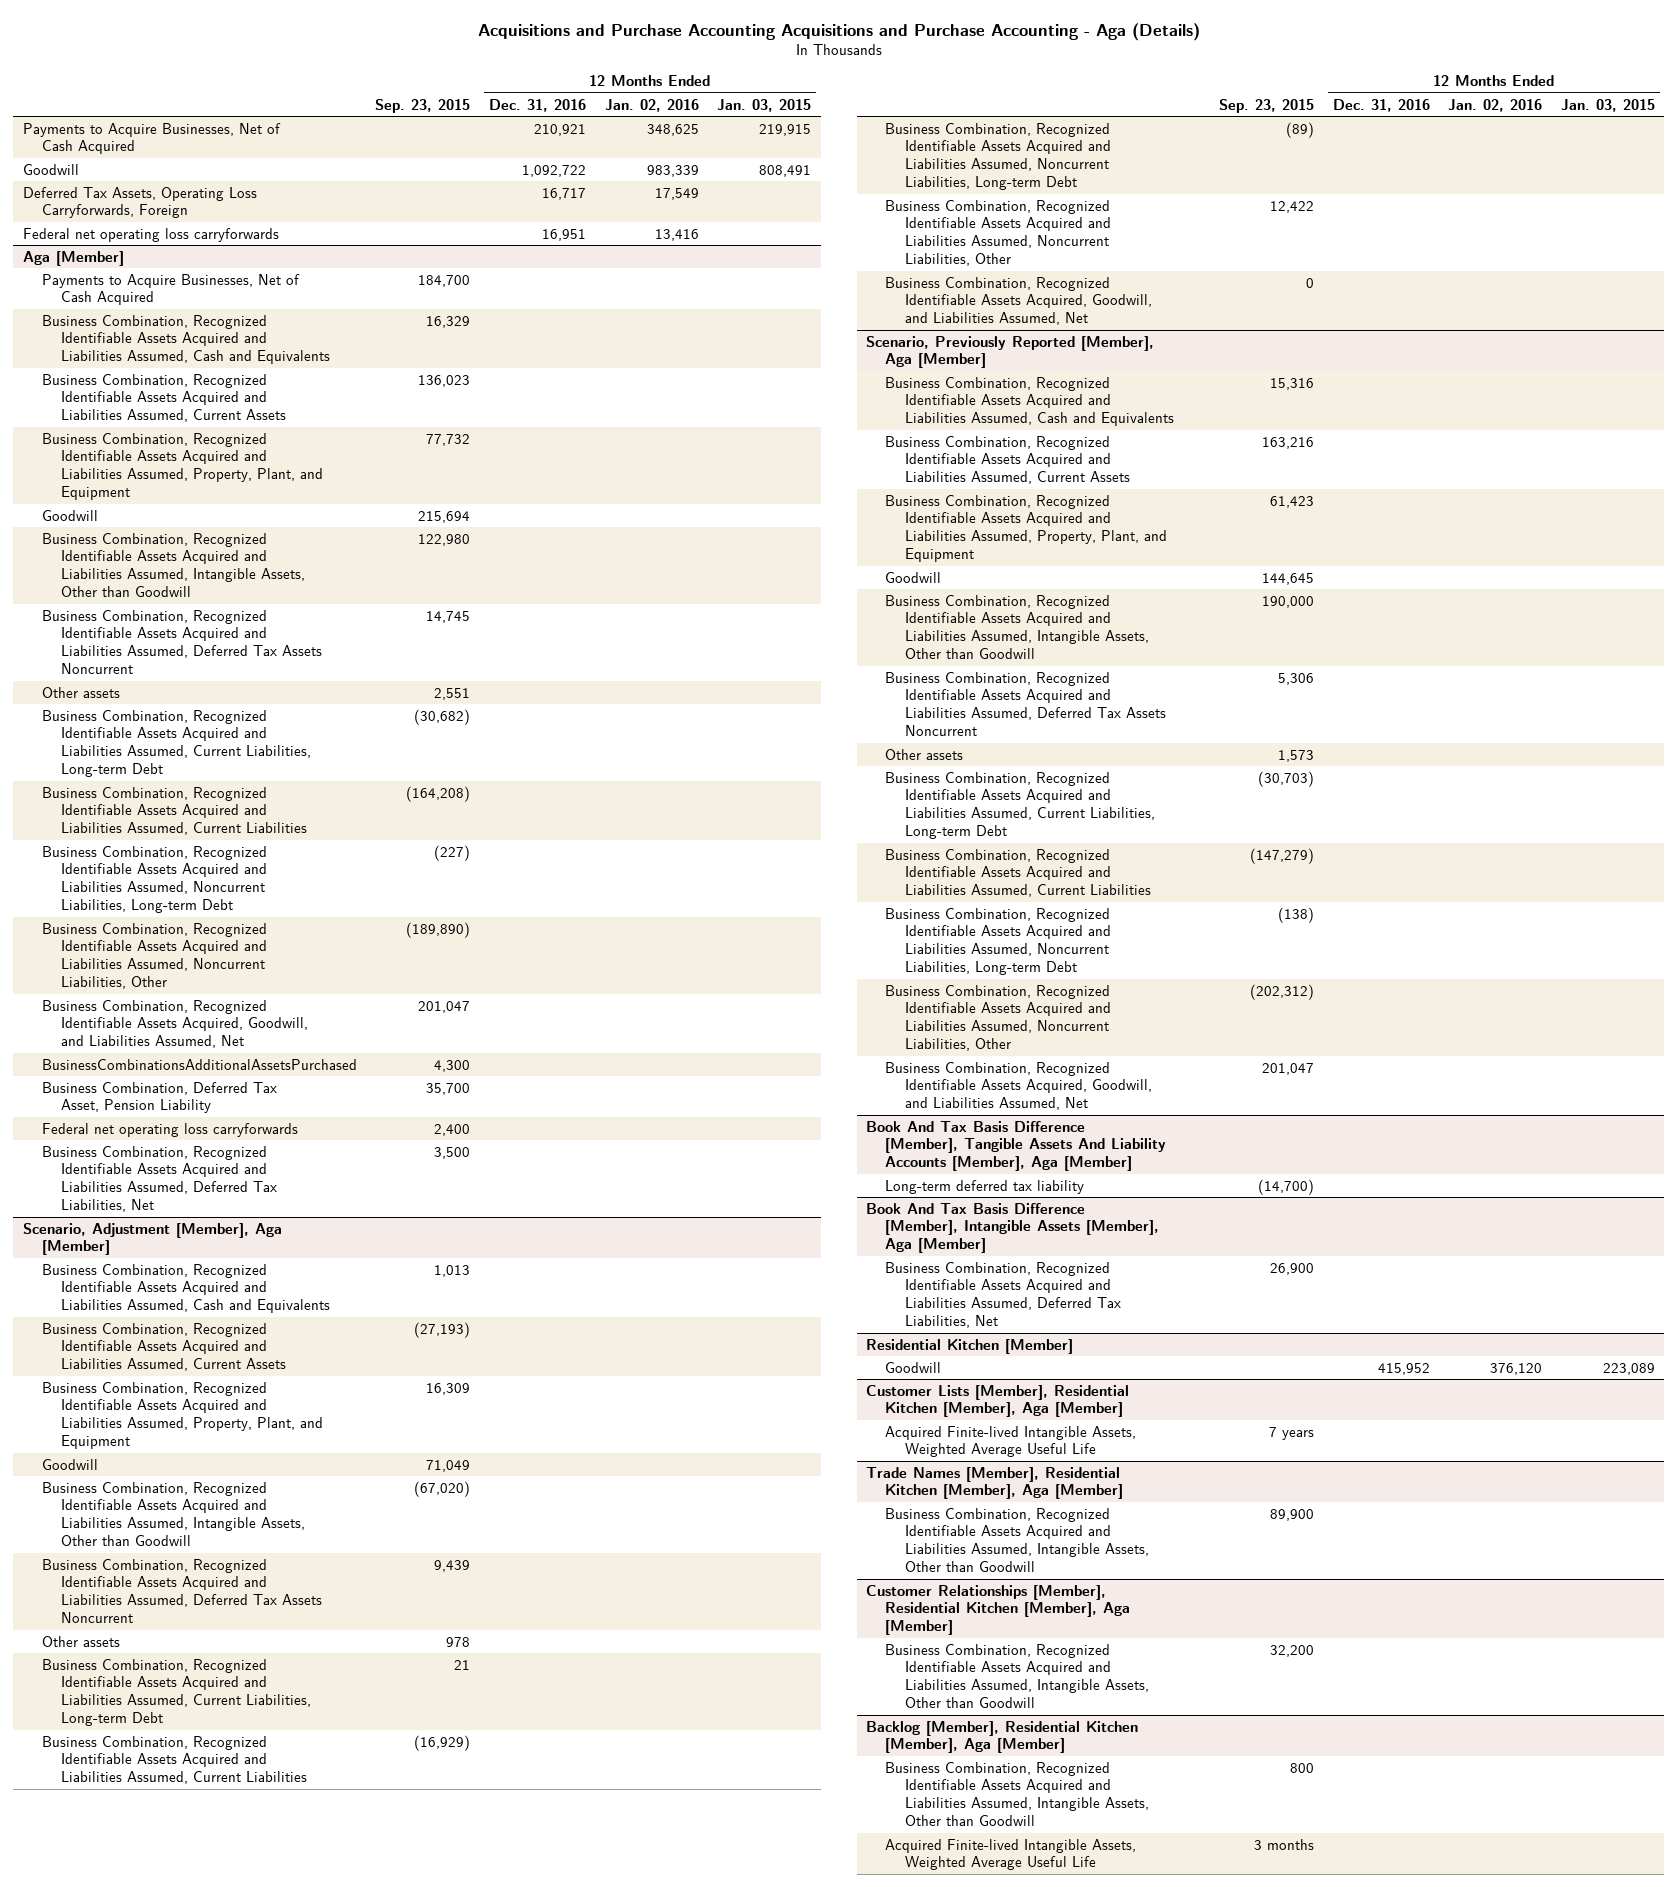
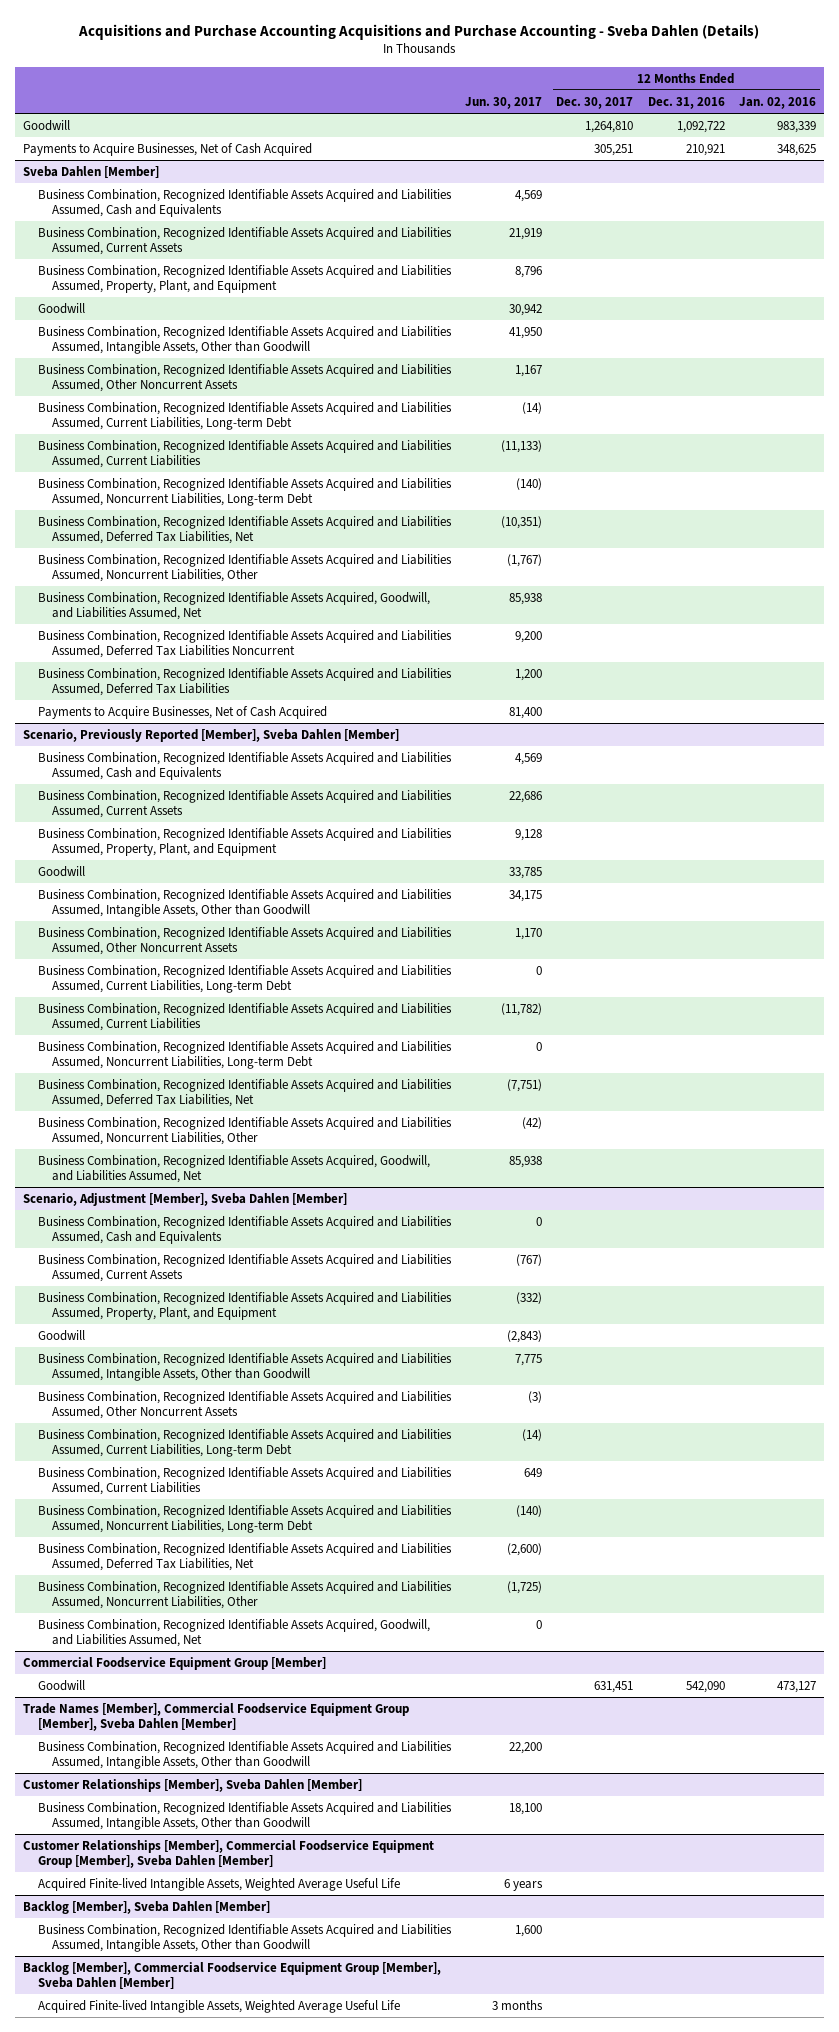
[477,22,1200,41] Acquisitions and Purchase Accounting Acquisitions and Purchase Accounting - Aga (Details) -> [78,23,760,40] Acquisitions and Purchase Accounting Acquisitions and Purchase Accounting - Sveba Dahlen (Details)
[375,98,471,113] Sep. 23, 2015 -> none
[717,98,812,112] Jan. 03, 2015 -> none
none -> [464,96,542,109] Jun. 30, 2017
none -> [556,96,634,109] Dec. 30, 2017
[22,186,257,219] Deferred Tax Assets, Operating Loss Carryforwards, Foreign -> none
[22,227,279,242] Federal net operating loss carryforwards -> none
[22,250,124,266] Aga [Member] -> none
[41,273,300,306] Payments to Acquire Businesses, Net of Cash Acquired -> none
[41,314,331,365] Business Combination, Recognized Identifiable Assets Acquired and Liabilities Assumed, Cash and Equivalents -> none
[41,373,287,423] Business Combination, Recognized Identifiable Assets Acquired and Liabilities Assumed, Current Assets -> none
[41,432,324,500] Business Combination, Recognized Identifiable Assets Acquired and Liabilities Assumed, Property, Plant, and Equipment -> none
[41,509,98,521] Goodwill -> none
[41,532,306,597] Business Combination, Recognized Identifiable Assets Acquired and Liabilities Assumed, Intangible Assets, Other than Goodwill -> none
[41,609,323,674] Business Combination, Recognized Identifiable Assets Acquired and Liabilities Assumed, Deferred Tax Assets Noncurrent -> none
[41,686,120,698] Other assets -> none
[41,709,312,777] Business Combination, Recognized Identifiable Assets Acquired and Liabilities Assumed, Current Liabilities, Long-term Debt -> none
[41,786,308,836] Business Combination, Recognized Identifiable Assets Acquired and Liabilities Assumed, Current Liabilities -> none
[41,845,268,913] Business Combination, Recognized Identifiable Assets Acquired and Liabilities Assumed, Noncurrent Liabilities, Long-term Debt -> none
[41,922,268,989] Business Combination, Recognized Identifiable Assets Acquired and Liabilities Assumed, Noncurrent Liabilities, Other -> none
[41,999,309,1049] Business Combination, Recognized Identifiable Assets Acquired, Goodwill, and Liabilities Assumed, Net -> none
[41,1058,357,1070] BusinessCombinationsAdditionalAssetsPurchased -> none
[41,1081,277,1114] Business Combination, Deferred Tax Asset, Pension Liability -> none
[41,1122,298,1137] Federal net operating loss carryforwards -> none
[41,1145,278,1212] Business Combination, Recognized Identifiable Assets Acquired and Liabilities Assumed, Deferred Tax Liabilities, Net -> none
[22,1222,282,1256] Scenario, Adjustment [Member], Aga [Member] -> none
[41,1263,331,1314] Business Combination, Recognized Identifiable Assets Acquired and Liabilities Assumed, Cash and Equivalents -> none
[41,1322,287,1372] Business Combination, Recognized Identifiable Assets Acquired and Liabilities Assumed, Current Assets -> none
[41,1381,324,1449] Business Combination, Recognized Identifiable Assets Acquired and Liabilities Assumed, Property, Plant, and Equipment -> none
[41,1458,98,1470] Goodwill -> none
[41,1481,306,1546] Business Combination, Recognized Identifiable Assets Acquired and Liabilities Assumed, Intangible Assets, Other than Goodwill -> none
[41,1558,323,1623] Business Combination, Recognized Identifiable Assets Acquired and Liabilities Assumed, Deferred Tax Assets Noncurrent -> none
[41,1635,120,1647] Other assets -> none
[41,1658,312,1726] Business Combination, Recognized Identifiable Assets Acquired and Liabilities Assumed, Current Liabilities, Long-term Debt -> none
[41,1735,308,1785] Business Combination, Recognized Identifiable Assets Acquired and Liabilities Assumed, Current Liabilities -> none
[885,122,1111,190] Business Combination, Recognized Identifiable Assets Acquired and Liabilities Assumed, Noncurrent Liabilities, Long-term Debt -> none
[885,199,1111,266] Business Combination, Recognized Identifiable Assets Acquired and Liabilities Assumed, Noncurrent Liabilities, Other -> none
[885,276,1152,326] Business Combination, Recognized Identifiable Assets Acquired, Goodwill, and Liabilities Assumed, Net -> none
[22,122,281,155] Payments to Acquire Businesses, Net of Cash Acquired -> [22,142,312,156] Payments to Acquire Businesses, Net of Cash Acquired
none -> [22,165,159,178] Sveba Dahlen [Member]
none -> [37,188,452,218] Business Combination, Recognized Identifiable Assets Acquired and Liabilities Assumed, Cash and Equivalents
none -> [37,226,452,256] Business Combination, Recognized Identifiable Assets Acquired and Liabilities Assumed, Current Assets
none -> [37,264,452,294] Business Combination, Recognized Identifiable Assets Acquired and Liabilities Assumed, Property, Plant, and Equipment
none -> [37,302,85,314] Goodwill
none -> [37,325,452,355] Business Combination, Recognized Identifiable Assets Acquired and Liabilities Assumed, Intangible Assets, Other than Goodwill
none -> [37,363,452,393] Business Combination, Recognized Identifiable Assets Acquired and Liabilities Assumed, Other Noncurrent Assets
none -> [37,401,452,431] Business Combination, Recognized Identifiable Assets Acquired and Liabilities Assumed, Current Liabilities, Long-term Debt
none -> [37,439,452,469] Business Combination, Recognized Identifiable Assets Acquired and Liabilities Assumed, Current Liabilities
none -> [37,477,452,507] Business Combination, Recognized Identifiable Assets Acquired and Liabilities Assumed, Noncurrent Liabilities, Long-term Debt
none -> [37,515,452,545] Business Combination, Recognized Identifiable Assets Acquired and Liabilities Assumed, Deferred Tax Liabilities, Net
none -> [37,553,452,583] Business Combination, Recognized Identifiable Assets Acquired and Liabilities Assumed, Noncurrent Liabilities, Other
none -> [37,591,430,621] Business Combination, Recognized Identifiable Assets Acquired, Goodwill, and Liabilities Assumed, Net
none -> [37,629,452,659] Business Combination, Recognized Identifiable Assets Acquired and Liabilities Assumed, Deferred Tax Liabilities Noncurrent
none -> [37,667,452,697] Business Combination, Recognized Identifiable Assets Acquired and Liabilities Assumed, Deferred Tax Liabilities
none -> [37,705,327,719] Payments to Acquire Businesses, Net of Cash Acquired
[866,335,1155,369] Scenario, Previously Reported [Member], Aga [Member] -> [22,728,399,742] Scenario, Previously Reported [Member], Sveba Dahlen [Member]
[885,671,1166,736] Business Combination, Recognized Identifiable Assets Acquired and Liabilities Assumed, Deferred Tax Assets Noncurrent -> none
[885,748,964,760] Other assets -> [37,926,452,956] Business Combination, Recognized Identifiable Assets Acquired and Liabilities Assumed, Other Noncurrent Assets
none -> [37,1078,452,1108] Business Combination, Recognized Identifiable Assets Acquired and Liabilities Assumed, Deferred Tax Liabilities, Net
[866,1120,1167,1172] Book And Tax Basis Difference [Member], Tangible Assets And Liability Accounts [Member], Aga [Member] -> none
[885,1179,1085,1194] Long-term deferred tax liability -> none
[866,1202,1160,1254] Book And Tax Basis Difference [Member], Intangible Assets [Member], Aga [Member] -> none
[885,1261,1121,1328] Business Combination, Recognized Identifiable Assets Acquired and Liabilities Assumed, Deferred Tax Liabilities, Net -> none
[866,1338,1074,1354] Residential Kitchen [Member] -> none
[885,1361,942,1373] Goodwill -> none
[866,1384,1130,1418] Customer Lists [Member], Residential Kitchen [Member], Aga [Member] -> none
[885,1425,1137,1458] Acquired Finite-lived Intangible Assets, Weighted Average Useful Life -> none
[866,1466,1124,1500] Trade Names [Member], Residential Kitchen [Member], Aga [Member] -> none
[885,1507,1149,1572] Business Combination, Recognized Identifiable Assets Acquired and Liabilities Assumed, Intangible Assets, Other than Goodwill -> none
[866,1584,1131,1636] Customer Relationships [Member], Residential Kitchen [Member], Aga [Member] -> none
[885,1643,1149,1708] Business Combination, Recognized Identifiable Assets Acquired and Liabilities Assumed, Intangible Assets, Other than Goodwill -> none
[866,1720,1139,1754] Backlog [Member], Residential Kitchen [Member], Aga [Member] -> none
[885,1761,1149,1826] Business Combination, Recognized Identifiable Assets Acquired and Liabilities Assumed, Intangible Assets, Other than Goodwill -> none
[885,1838,1137,1871] Acquired Finite-lived Intangible Assets, Weighted Average Useful Life -> none
none -> [22,1192,347,1206] Scenario, Adjustment [Member], Sveba Dahlen [Member]
none -> [37,1215,452,1245] Business Combination, Recognized Identifiable Assets Acquired and Liabilities Assumed, Cash and Equivalents
none -> [37,1253,452,1283] Business Combination, Recognized Identifiable Assets Acquired and Liabilities Assumed, Current Assets
none -> [37,1291,452,1321] Business Combination, Recognized Identifiable Assets Acquired and Liabilities Assumed, Property, Plant, and Equipment
none -> [37,1329,85,1341] Goodwill
none -> [37,1352,452,1382] Business Combination, Recognized Identifiable Assets Acquired and Liabilities Assumed, Intangible Assets, Other than Goodwill
none -> [37,1390,452,1420] Business Combination, Recognized Identifiable Assets Acquired and Liabilities Assumed, Other Noncurrent Assets
none -> [37,1428,452,1458] Business Combination, Recognized Identifiable Assets Acquired and Liabilities Assumed, Current Liabilities, Long-term Debt
none -> [37,1466,452,1496] Business Combination, Recognized Identifiable Assets Acquired and Liabilities Assumed, Current Liabilities
none -> [37,1504,452,1534] Business Combination, Recognized Identifiable Assets Acquired and Liabilities Assumed, Noncurrent Liabilities, Long-term Debt
none -> [37,1542,452,1572] Business Combination, Recognized Identifiable Assets Acquired and Liabilities Assumed, Deferred Tax Liabilities, Net
none -> [37,1580,452,1610] Business Combination, Recognized Identifiable Assets Acquired and Liabilities Assumed, Noncurrent Liabilities, Other
none -> [37,1618,430,1648] Business Combination, Recognized Identifiable Assets Acquired, Goodwill, and Liabilities Assumed, Net
none -> [22,1656,326,1670] Commercial Foodservice Equipment Group [Member]
none -> [37,1679,85,1691] Goodwill
none -> [22,1702,409,1732] Trade Names [Member], Commercial Foodservice Equipment Group [Member], Sveba Dahlen [Member]
none -> [37,1740,452,1770] Business Combination, Recognized Identifiable Assets Acquired and Liabilities Assumed, Intangible Assets, Other than Goodwill
none -> [22,1778,362,1792] Customer Relationships [Member], Sveba Dahlen [Member]
none -> [37,1801,452,1831] Business Combination, Recognized Identifiable Assets Acquired and Liabilities Assumed, Intangible Assets, Other than Goodwill
none -> [22,1839,434,1869] Customer Relationships [Member], Commercial Foodservice Equipment Group [Member], Sveba Dahlen [Member]
none -> [37,1877,400,1891] Acquired Finite-lived Intangible Assets, Weighted Average Useful Life
none -> [22,1900,270,1914] Backlog [Member], Sveba Dahlen [Member]
none -> [37,1923,452,1953] Business Combination, Recognized Identifiable Assets Acquired and Liabilities Assumed, Intangible Assets, Other than Goodwill
none -> [22,1961,441,1990] Backlog [Member], Commercial Foodservice Equipment Group [Member], Sveba Dahlen [Member]
none -> [37,1999,400,2013] Acquired Finite-lived Intangible Assets, Weighted Average Useful Life

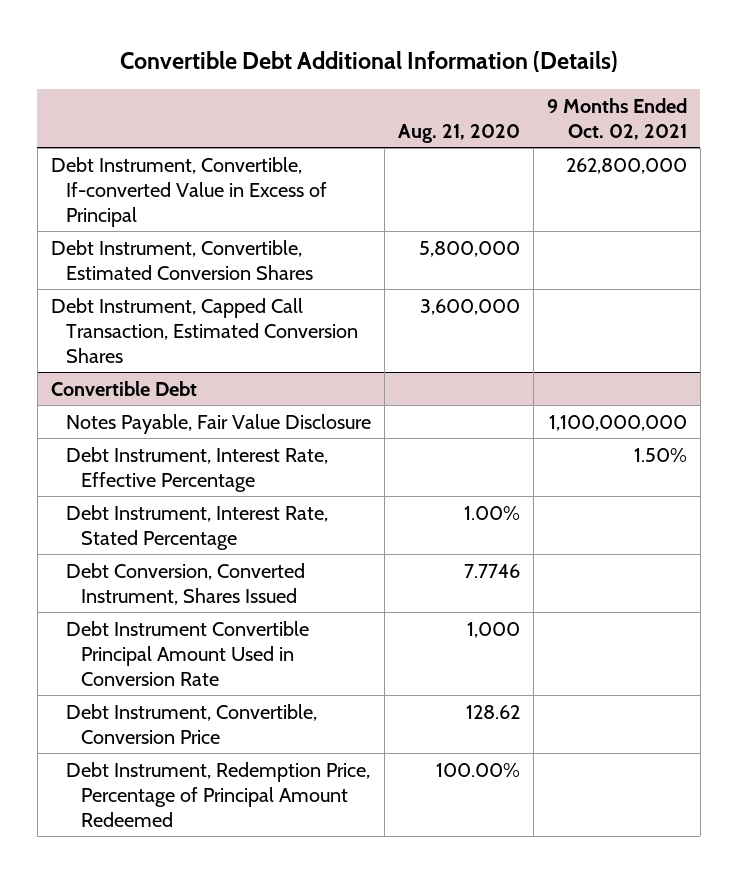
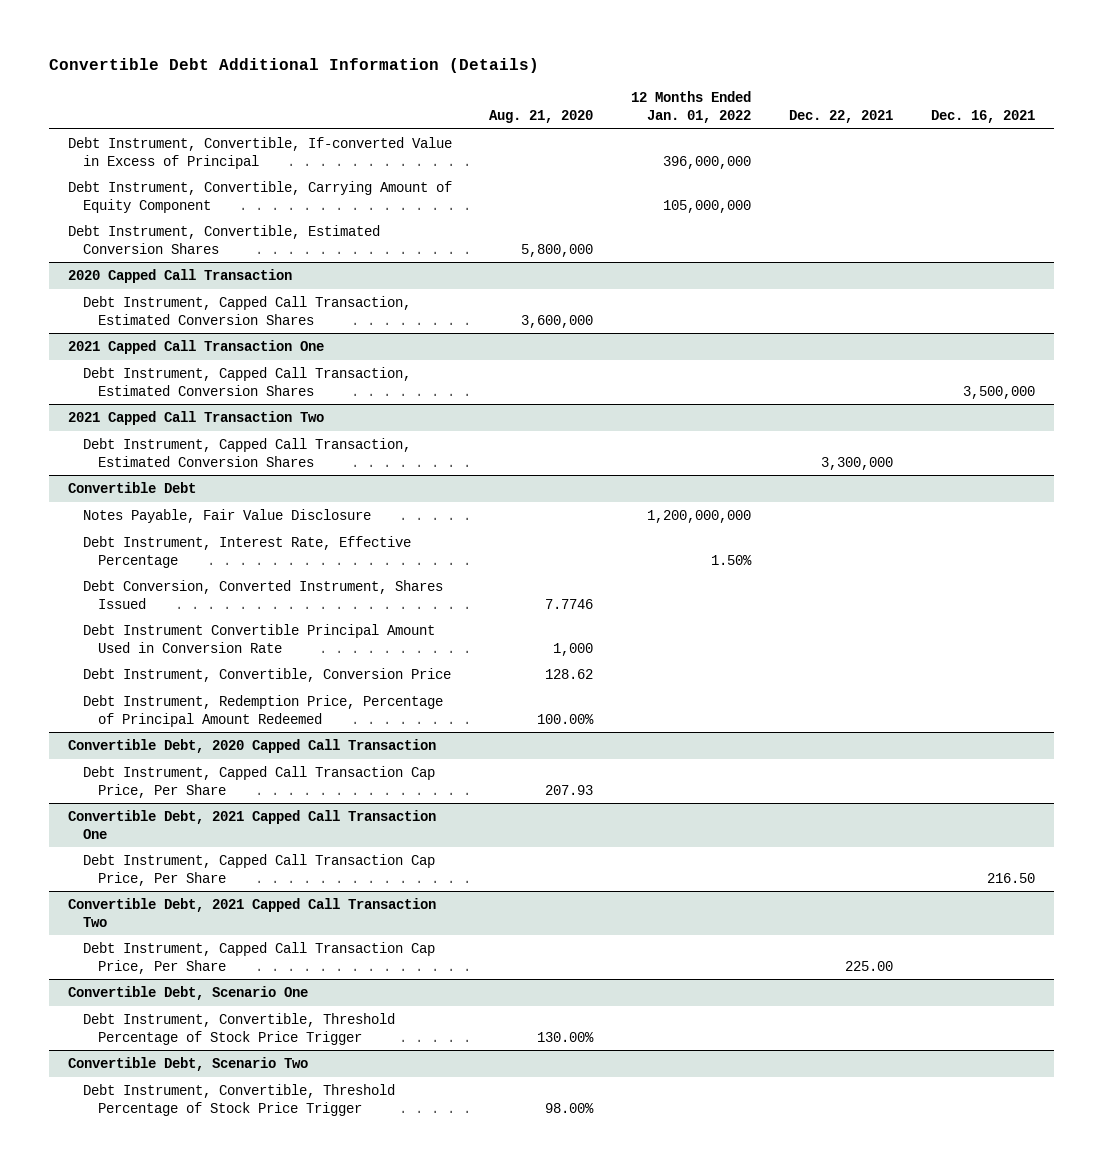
[546,97,687,140] 9 Months Ended Oct. 02, 2021 -> none
none -> [631,91,752,123] 12 Months Ended Jan. 01, 2022
none -> [789,109,894,123] Dec. 22, 2021
none -> [931,109,1036,123] Dec. 16, 2021
none -> [67,181,452,213] Debt Instrument, Convertible, Carrying Amount of Equity Component
[50,297,358,363] Debt Instrument, Capped Call Transaction, Estimated Conversion Shares -> none
none -> [67,269,292,284] 2020 Capped Call Transaction
none -> [82,296,411,325] Debt Instrument, Capped Call Transaction, Estimated Conversion Shares
none -> [67,340,324,355] 2021 Capped Call Transaction One
none -> [82,367,411,396] Debt Instrument, Capped Call Transaction, Estimated Conversion Shares
none -> [67,411,324,426] 2021 Capped Call Transaction Two
none -> [82,438,411,467] Debt Instrument, Capped Call Transaction, Estimated Conversion Shares
[65,504,328,550] Debt Instrument, Interest Rate, Stated Percentage -> none
none -> [67,739,436,754] Convertible Debt, 2020 Capped Call Transaction
none -> [82,766,435,798] Debt Instrument, Capped Call Transaction Cap Price, Per Share
none -> [67,810,436,839] Convertible Debt, 2021 Capped Call Transaction One
none -> [82,854,435,886] Debt Instrument, Capped Call Transaction Cap Price, Per Share
none -> [67,898,436,927] Convertible Debt, 2021 Capped Call Transaction Two
none -> [82,942,435,974] Debt Instrument, Capped Call Transaction Cap Price, Per Share
none -> [67,986,308,1001] Convertible Debt, Scenario One
none -> [82,1013,395,1045] Debt Instrument, Convertible, Threshold Percentage of Stock Price Trigger
none -> [67,1057,308,1072] Convertible Debt, Scenario Two
none -> [82,1084,395,1116] Debt Instrument, Convertible, Threshold Percentage of Stock Price Trigger

